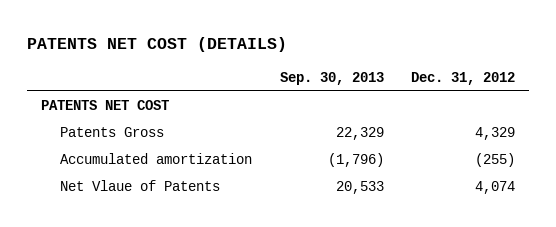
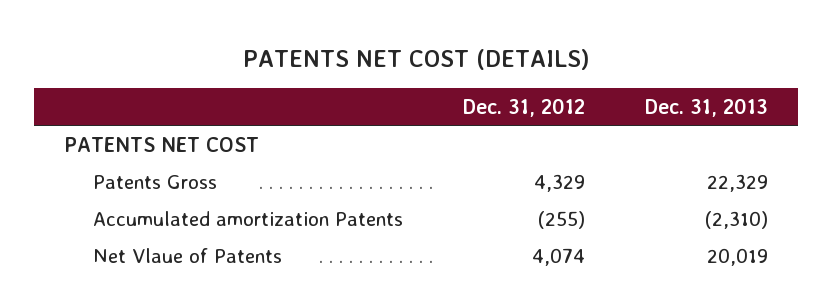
[279,71,384,85] Sep. 30, 2013 -> none
none -> [644,97,768,117] Dec. 31, 2013
[60,153,253,165] Accumulated amortization -> [93,210,404,226] Accumulated amortization Patents

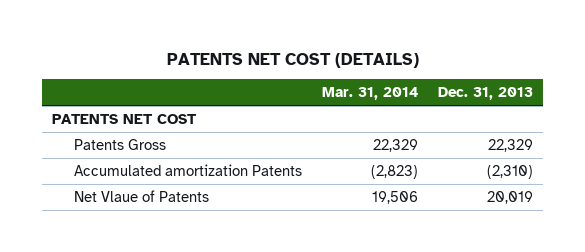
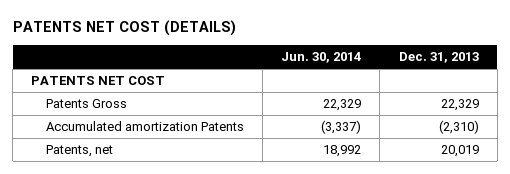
[321,87,418,101] Mar. 31, 2014 -> none
none -> [281,52,362,64] Jun. 30, 2014
[73,189,209,202] Net Vlaue of Patents -> [45,145,113,158] Patents, net

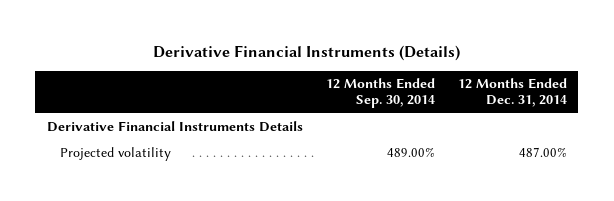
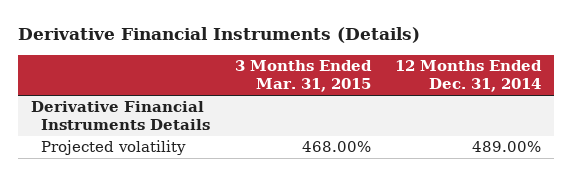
[325,78,435,109] 12 Months Ended Sep. 30, 2014 -> none
none -> [234,60,372,93] 3 Months Ended Mar. 31, 2015
[518,147,567,158] 487.00% -> [472,141,542,153] 489.00%

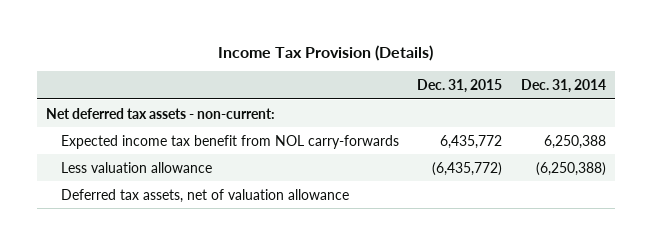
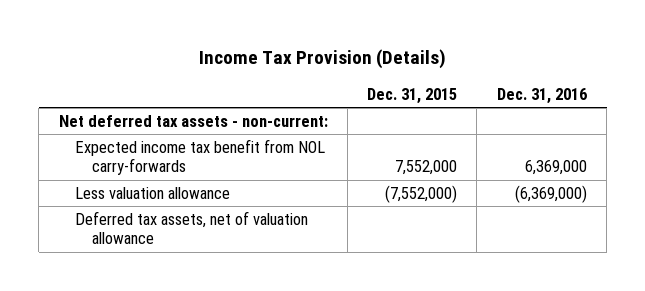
[520,78,606,93] Dec. 31, 2014 -> none
none -> [496,87,587,104] Dec. 31, 2016
[440,134,503,149] 6,435,772 -> [395,160,458,176] 7,552,000
[432,161,503,176] (6,435,772) -> [385,185,458,204] (7,552,000)

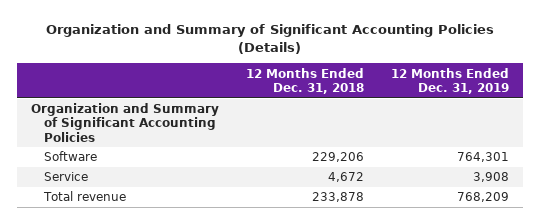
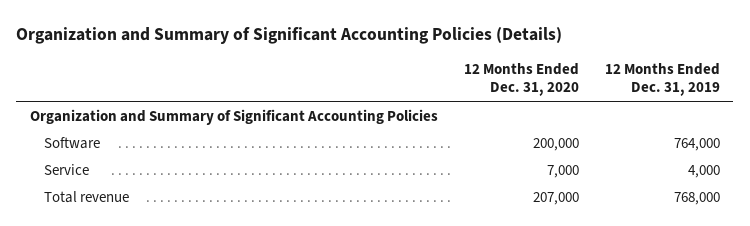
[245,67,364,94] 12 Months Ended Dec. 31, 2018 -> none
none -> [463,62,579,97] 12 Months Ended Dec. 31, 2020
[457,152,510,163] 764,301 -> [673,137,720,151] 764,000
[473,172,510,183] 3,908 -> [687,164,720,178] 4,000
[457,192,510,203] 768,209 -> [673,191,720,205] 768,000

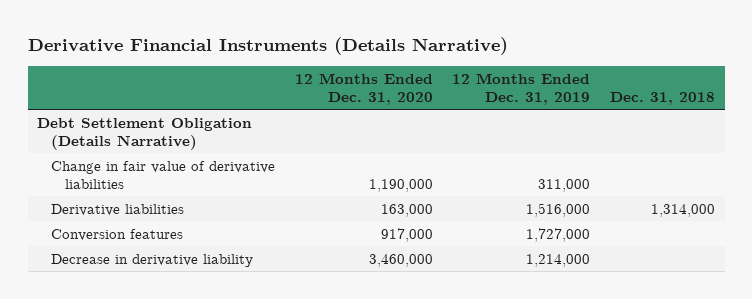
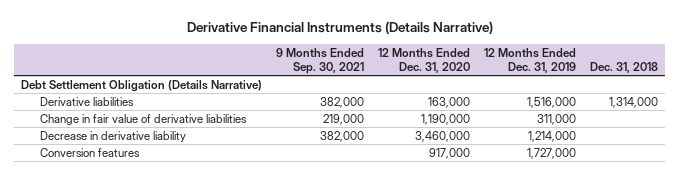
none -> [276,47,365,74] 9 Months Ended Sep. 30, 2021
[51,160,276,190] Change in fair value of derivative liabilities -> [39,113,247,125] Change in fair value of derivative liabilities
[51,228,184,241] Conversion features -> [39,147,140,157] Conversion features

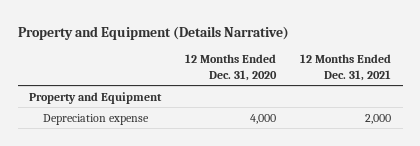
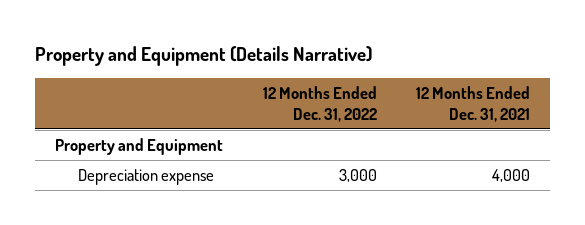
[185,54,278,82] 12 Months Ended Dec. 31, 2020 -> none
none -> [262,85,377,122] 12 Months Ended Dec. 31, 2022
[365,113,392,124] 2,000 -> [492,168,531,182] 4,000

